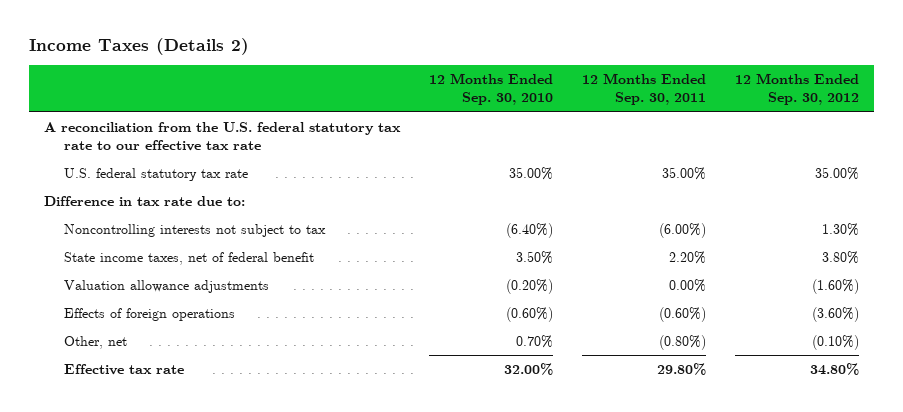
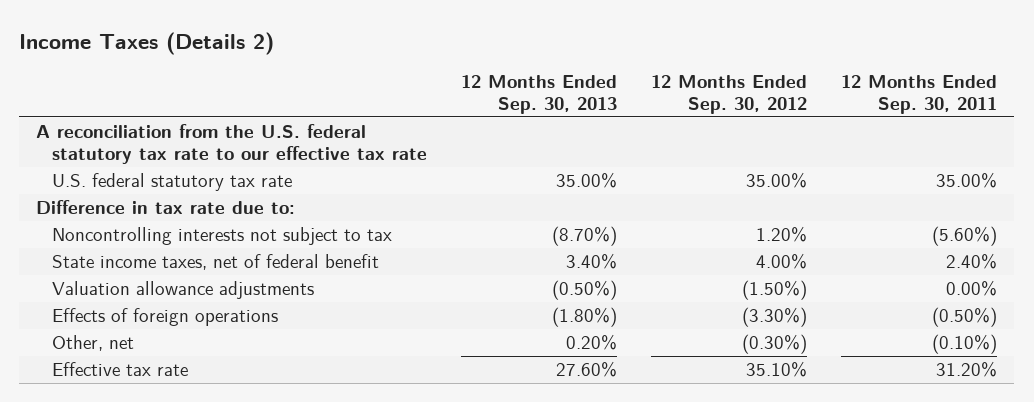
[428,73,553,106] 12 Months Ended Sep. 30, 2010 -> none
none -> [461,74,618,114] 12 Months Ended Sep. 30, 2013
[658,223,706,239] (6.00%) -> [932,226,998,247] (5.60%)
[822,223,860,237] 1.30% -> [756,226,808,243] 1.20%
[668,251,706,265] 2.20% -> [946,253,998,270] 2.40%
[822,251,860,265] 3.80% -> [756,253,808,270] 4.00%
[812,279,860,295] (1.60%) -> [742,280,808,301] (1.50%)
[658,307,706,323] (0.60%) -> [932,307,998,328] (0.50%)
[812,307,860,323] (3.60%) -> [742,307,808,328] (3.30%)
[658,335,706,351] (0.80%) -> [932,334,998,355] (0.10%)
[812,335,860,351] (0.10%) -> [742,334,808,355] (0.30%)
[656,363,706,376] 29.80% -> [936,361,998,378] 31.20%
[810,363,860,376] 34.80% -> [746,361,808,378] 35.10%

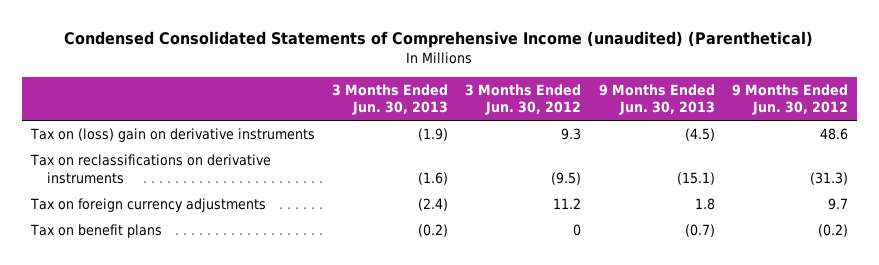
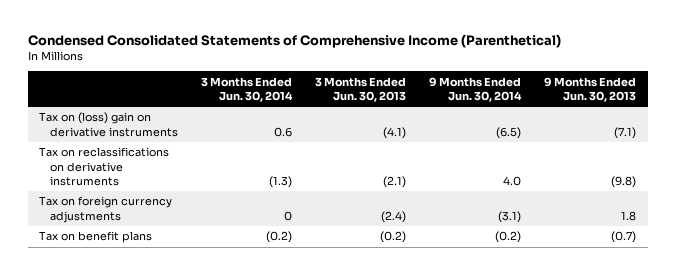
[64,30,814,48] Condensed Consolidated Statements of Comprehensive Income (unaudited) (Parenthetical) -> [27,34,561,49] Condensed Consolidated Statements of Comprehensive Income (Parenthetical)
[465,83,582,116] 3 Months Ended Jun. 30, 2012 -> none
[732,83,849,116] 9 Months Ended Jun. 30, 2012 -> none
none -> [201,76,294,102] 3 Months Ended Jun. 30, 2014
none -> [429,76,523,102] 9 Months Ended Jun. 30, 2014
[418,128,449,142] (1.9) -> [383,126,407,139] (4.1)
[684,128,715,142] (4.5) -> [614,126,637,139] (7.1)
[418,171,449,185] (1.6) -> [383,175,407,188] (2.1)
[676,171,715,185] (15.1) -> [611,175,637,188] (9.8)

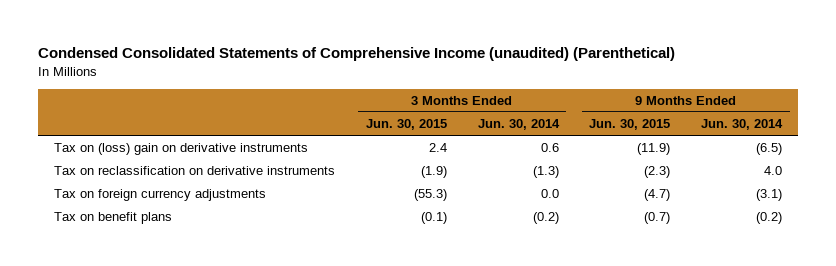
[27,34,561,49] Condensed Consolidated Statements of Comprehensive Income (Parenthetical) -> [38,47,676,62] Condensed Consolidated Statements of Comprehensive Income (unaudited) (Parenthetical)
[315,76,407,102] 3 Months Ended Jun. 30, 2013 -> none
[544,76,637,102] 9 Months Ended Jun. 30, 2013 -> none
none -> [365,119,447,131] Jun. 30, 2015
none -> [589,119,671,131] Jun. 30, 2015
[39,147,170,186] Tax on reclassifications on derivative instruments -> [53,166,335,176] Tax on reclassification on derivative instruments
[284,210,293,221] 0 -> [540,189,559,199] 0.0

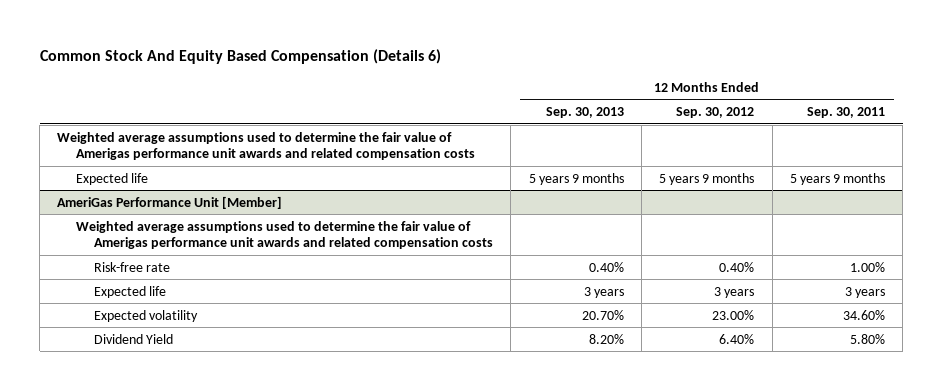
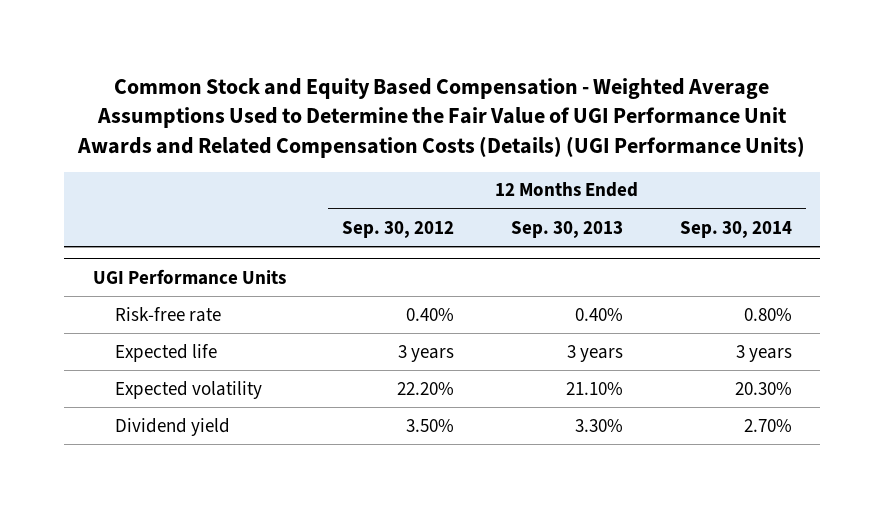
[39,49,441,65] Common Stock And Equity Based Compensation (Details 6) -> [77,77,806,158] Common Stock and Equity Based Compensation - Weighted Average Assumptions Used to Determine the Fair Value of UGI Performance Unit Awards and Related Compensation Costs (Details) (UGI Performance Units)
[806,107,885,119] Sep. 30, 2011 -> none
none -> [679,220,792,238] Sep. 30, 2014
[57,131,475,161] Weighted average assumptions used to determine the fair value of Amerigas performance unit awards and related compensation costs -> none
[75,172,148,185] Expected life -> none
[57,195,283,209] AmeriGas Performance Unit [Member] -> none
[75,220,493,250] Weighted average assumptions used to determine the fair value of Amerigas performance unit awards and related compensation costs -> none
none -> [92,268,286,285] UGI Performance Units
[581,309,624,320] 20.70% -> [566,381,624,395] 21.10%
[712,309,755,320] 23.00% -> [397,381,455,395] 22.20%
[93,333,173,344] Dividend Yield -> [115,417,231,436] Dividend yield
[588,333,624,344] 8.20% -> [575,418,624,432] 3.30%
[719,333,755,344] 6.40% -> [406,418,455,432] 3.50%

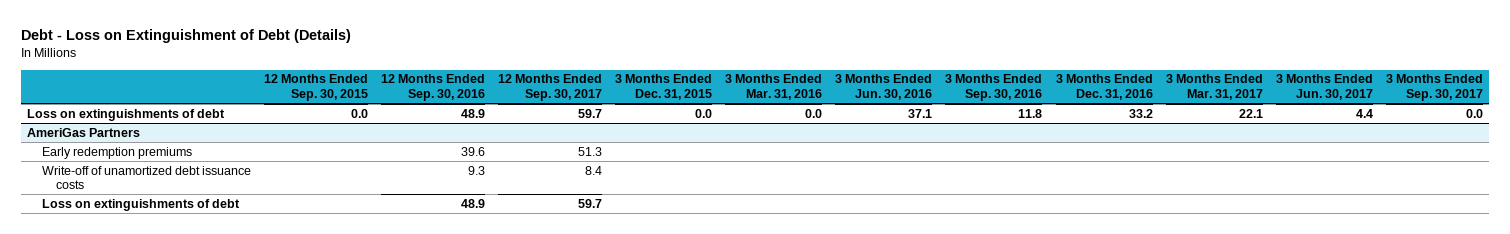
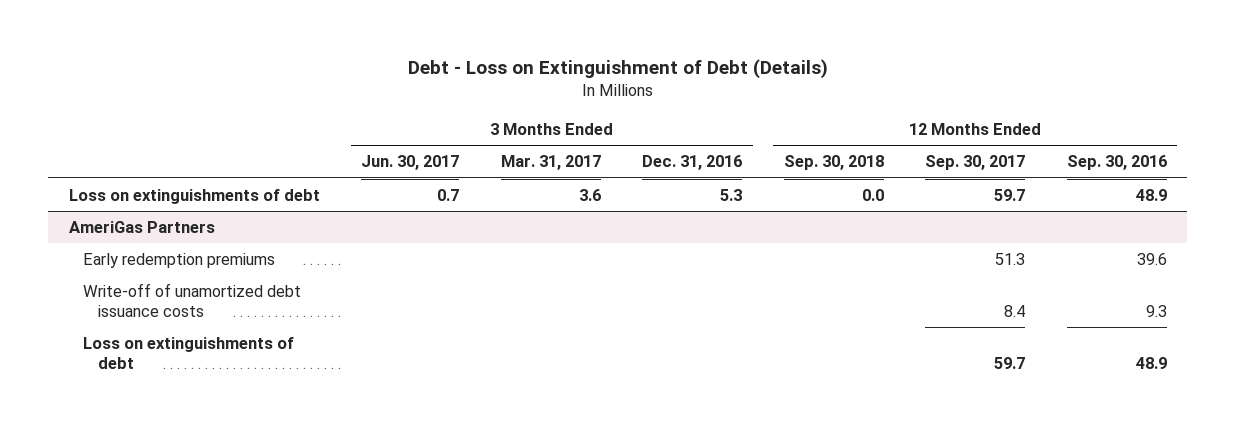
[263,74,368,102] 12 Months Ended Sep. 30, 2015 -> none
[615,74,713,101] 3 Months Ended Dec. 31, 2015 -> none
[725,74,823,101] 3 Months Ended Mar. 31, 2016 -> none
[835,74,933,101] 3 Months Ended Jun. 30, 2016 -> none
[945,74,1043,102] 3 Months Ended Sep. 30, 2016 -> none
[1385,74,1483,102] 3 Months Ended Sep. 30, 2017 -> none
none -> [783,155,884,171] Sep. 30, 2018
[1128,108,1153,118] 33.2 -> [720,189,743,202] 5.3
[1238,108,1263,118] 22.1 -> [578,189,601,202] 3.6
[1355,108,1373,118] 4.4 -> [437,189,460,202] 0.7

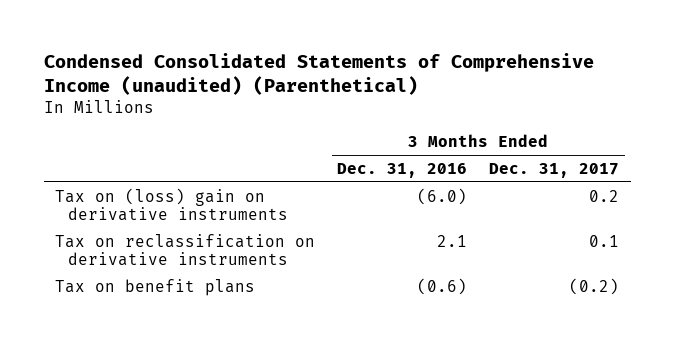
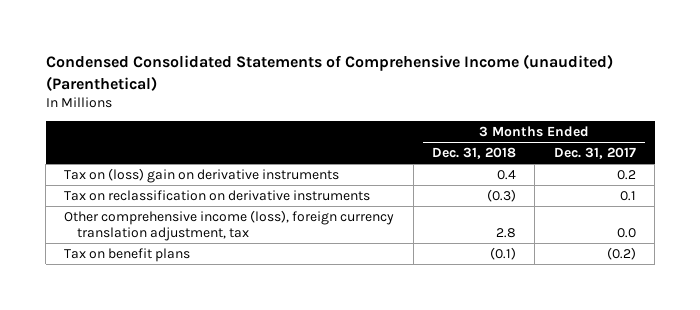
[337,162,468,178] Dec. 31, 2016 -> none
none -> [432,147,517,160] Dec. 31, 2018
none -> [64,209,395,242] Other comprehensive income (loss), foreign currency translation adjustment, tax

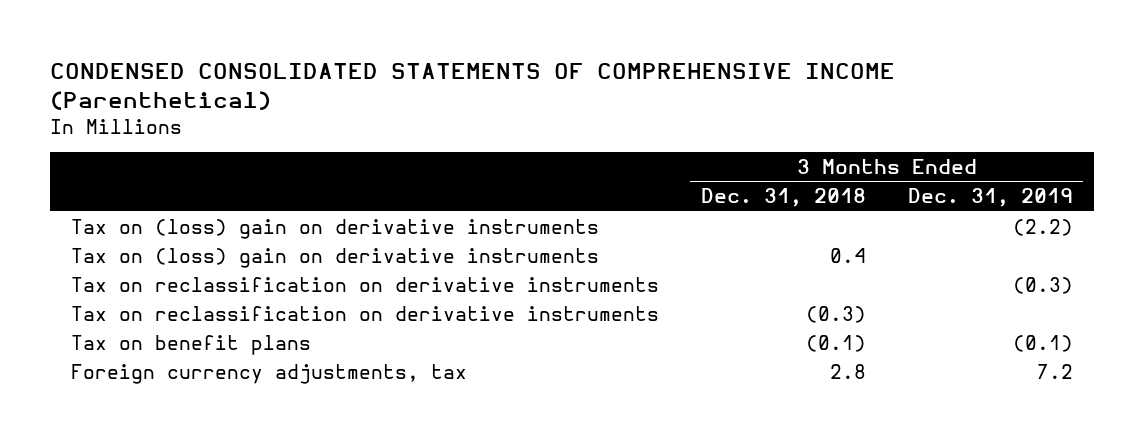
[45,54,613,91] Condensed Consolidated Statements of Comprehensive Income (unaudited) (Parenthetical) -> [49,62,895,111] CONDENSED CONSOLIDATED STATEMENTS OF COMPREHENSIVE INCOME (Parenthetical)
[553,147,636,160] Dec. 31, 2017 -> none
none -> [907,188,1073,208] Dec. 31, 2019
none -> [70,218,599,239] Tax on (loss) gain on derivative instruments
none -> [70,276,659,292] Tax on reclassification on derivative instruments
[64,209,395,242] Other comprehensive income (loss), foreign currency translation adjustment, tax -> none
none -> [70,363,467,384] Foreign currency adjustments, tax

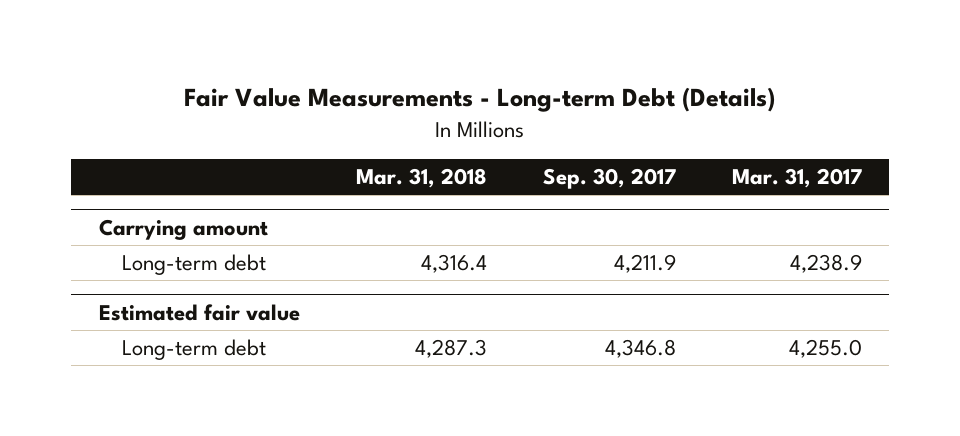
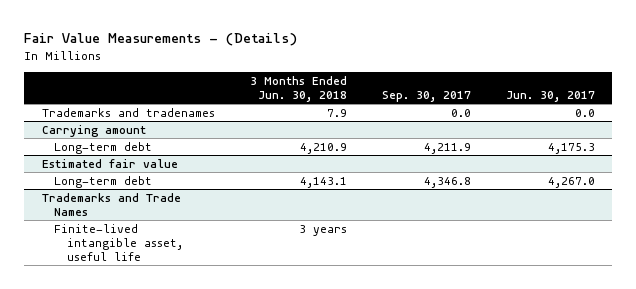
[184,86,776,112] Fair Value Measurements - Long-term Debt (Details) -> [24,33,298,47] Fair Value Measurements - (Details)
[355,168,487,189] Mar. 31, 2018 -> none
[731,168,862,189] Mar. 31, 2017 -> none
none -> [249,75,347,102] 3 Months Ended Jun. 30, 2018
none -> [505,90,595,102] Jun. 30, 2017
none -> [41,107,215,117] Trademarks and tradenames
none -> [41,192,181,216] Trademarks and Trade Names
none -> [54,223,184,261] Finite-lived intangible asset, useful life

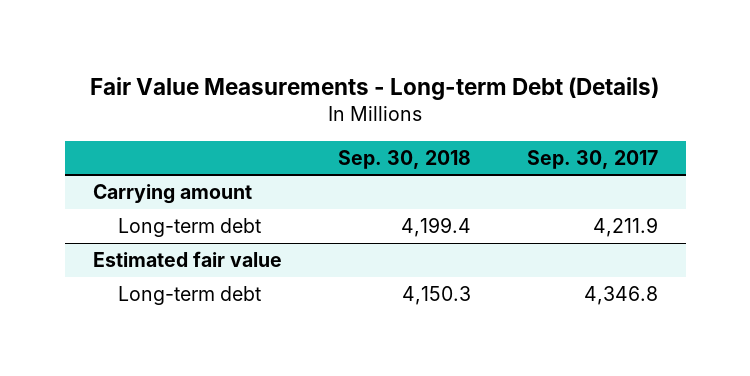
[24,33,298,47] Fair Value Measurements - (Details) -> [90,76,660,100] Fair Value Measurements - Long-term Debt (Details)
[249,75,347,102] 3 Months Ended Jun. 30, 2018 -> none
[505,90,595,102] Jun. 30, 2017 -> none
none -> [337,149,471,169] Sep. 30, 2018
[41,107,215,117] Trademarks and tradenames -> none
[41,192,181,216] Trademarks and Trade Names -> none
[54,223,184,261] Finite-lived intangible asset, useful life -> none

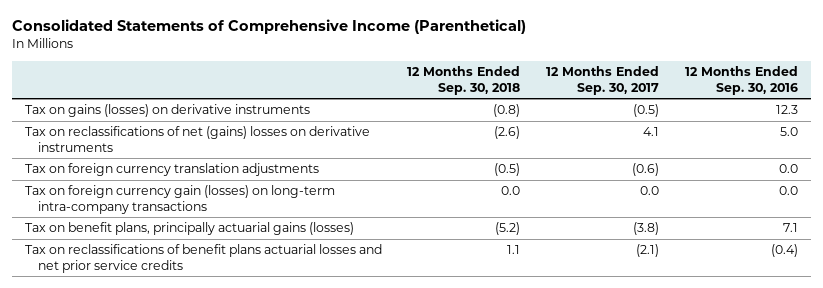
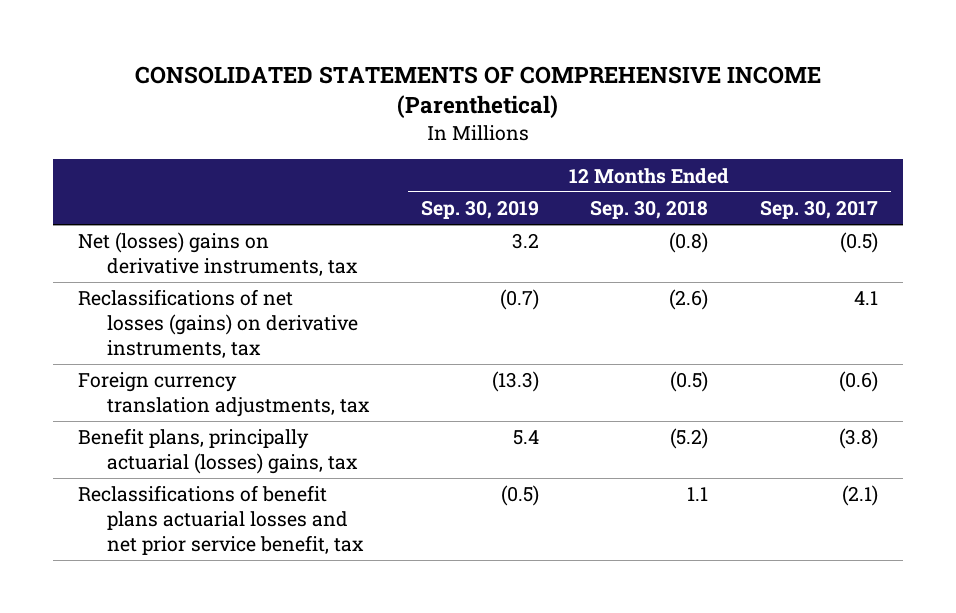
[11,19,526,35] Consolidated Statements of Comprehensive Income (Parenthetical) -> [135,66,822,119] CONSOLIDATED STATEMENTS OF COMPREHENSIVE INCOME (Parenthetical)
[685,66,799,95] 12 Months Ended Sep. 30, 2016 -> none
none -> [420,199,539,219] Sep. 30, 2019
[24,185,335,214] Tax on foreign currency gain (losses) on long-term intra-company transactions -> none
[24,104,310,118] Tax on gains (losses) on derivative instruments -> [78,232,359,277] Net (losses) gains on derivative instruments, tax
[24,126,370,152] Tax on reclassifications of net (gains) losses on derivative instruments -> [78,289,359,359] Reclassifications of net losses (gains) on derivative instruments, tax
[24,163,319,177] Tax on foreign currency translation adjustments -> [78,372,371,418] Foreign currency translation adjustments, tax
[24,222,354,236] Tax on benefit plans, principally actuarial gains (losses) -> [78,428,359,475] Benefit plans, principally actuarial (losses) gains, tax
[24,244,382,273] Tax on reclassifications of benefit plans actuarial losses and net prior service credits -> [78,485,365,556] Reclassifications of benefit plans actuarial losses and net prior service benefit, tax

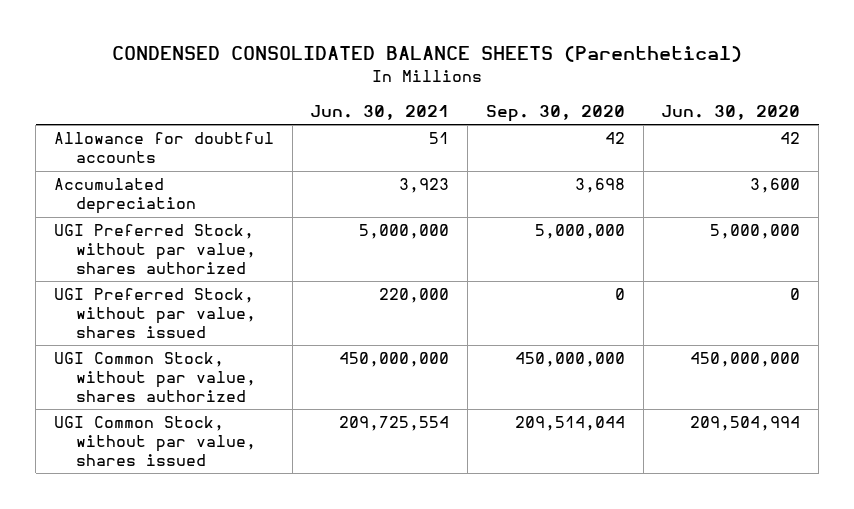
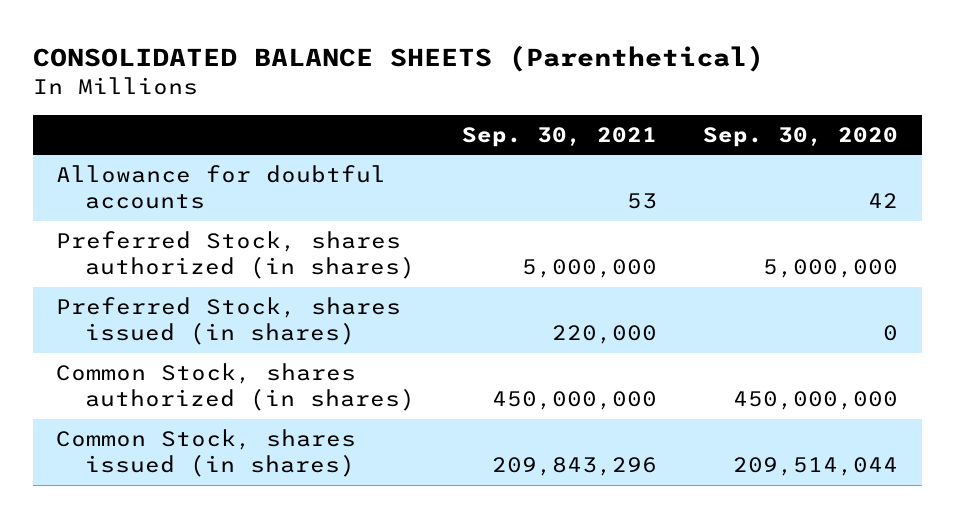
[112,46,743,63] CONDENSED CONSOLIDATED BALANCE SHEETS (Parenthetical) -> [32,44,764,72] CONSOLIDATED BALANCE SHEETS (Parenthetical)
[310,104,450,120] Jun. 30, 2021 -> none
[661,104,801,120] Jun. 30, 2020 -> none
none -> [461,127,657,148] Sep. 30, 2021
[53,178,196,215] Accumulated depreciation -> none
[53,224,256,275] UGI Preferred Stock, without par value, shares authorized -> [56,231,415,280] Preferred Stock, shares authorized (in shares)
[53,288,256,339] UGI Preferred Stock, without par value, shares issued -> [56,297,402,346] Preferred Stock, shares issued (in shares)
[53,352,256,403] UGI Common Stock, without par value, shares authorized -> [56,363,415,412] Common Stock, shares authorized (in shares)
[53,416,256,467] UGI Common Stock, without par value, shares issued -> [56,429,357,478] Common Stock, shares issued (in shares)

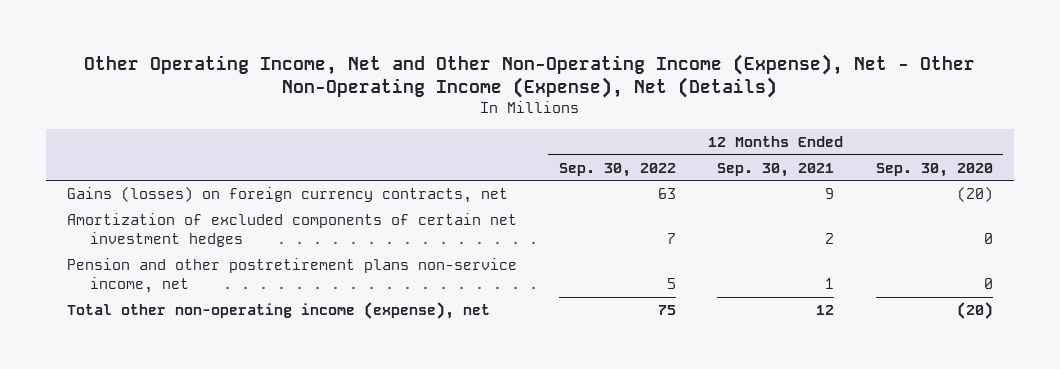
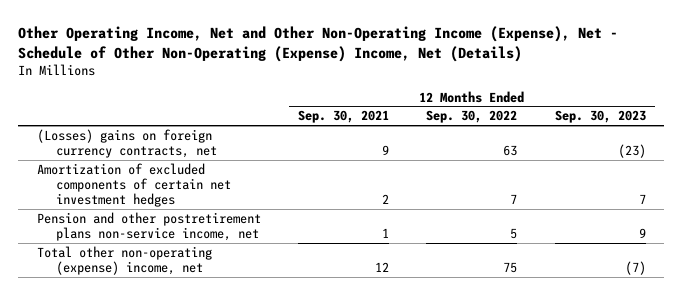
[83,53,975,99] Other Operating Income, Net and Other Non-Operating Income (Expense), Net - Other Non-Operating Income (Expense), Net (Details) -> [17,25,618,62] Other Operating Income, Net and Other Non-Operating Income (Expense), Net - Schedule of Other Non-Operating (Expense) Income, Net (Details)
[875,162,993,177] Sep. 30, 2020 -> none
none -> [554,110,646,124] Sep. 30, 2023
[66,187,508,204] Gains (losses) on foreign currency contracts, net -> [36,128,217,158] (Losses) gains on foreign currency contracts, net
[66,302,490,320] Total other non-operating income (expense), net -> [36,245,212,275] Total other non-operating (expense) income, net

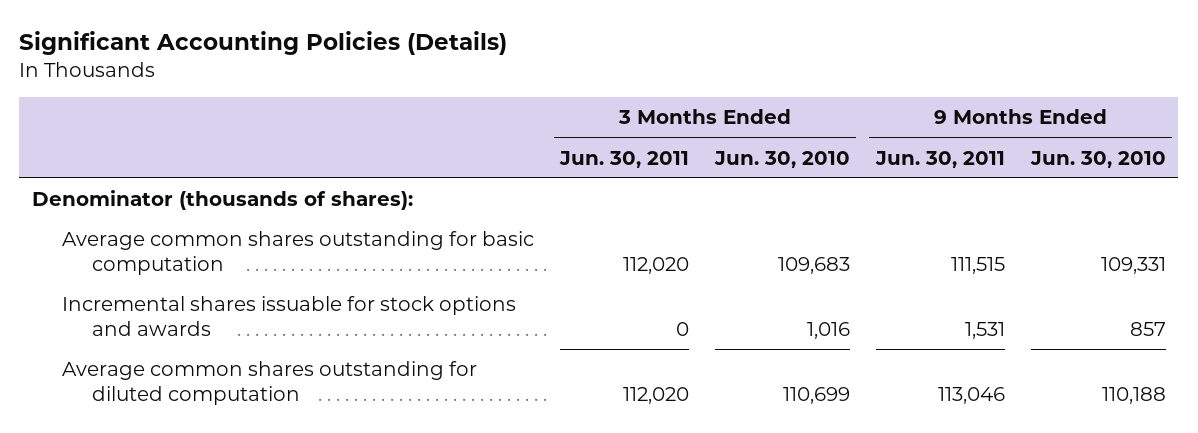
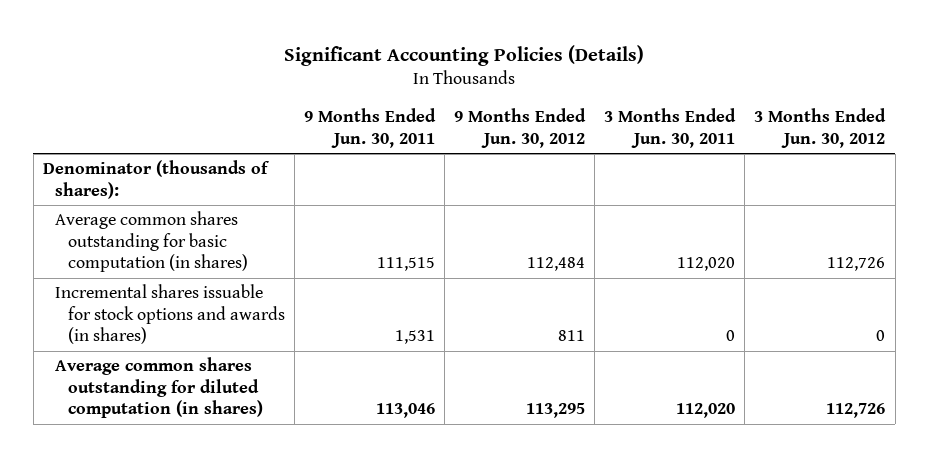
[713,150,850,168] Jun. 30, 2010 -> none
[1029,150,1166,168] Jun. 30, 2010 -> none
none -> [454,108,587,148] 9 Months Ended Jun. 30, 2012
none -> [754,108,887,148] 3 Months Ended Jun. 30, 2012
[62,231,535,276] Average common shares outstanding for basic computation -> [55,211,249,273] Average common shares outstanding for basic computation (in shares)
[62,296,517,337] Incremental shares issuable for stock options and awards -> [55,284,286,345] Incremental shares issuable for stock options and awards (in shares)
[62,361,478,406] Average common shares outstanding for diluted computation -> [55,357,264,419] Average common shares outstanding for diluted computation (in shares)

